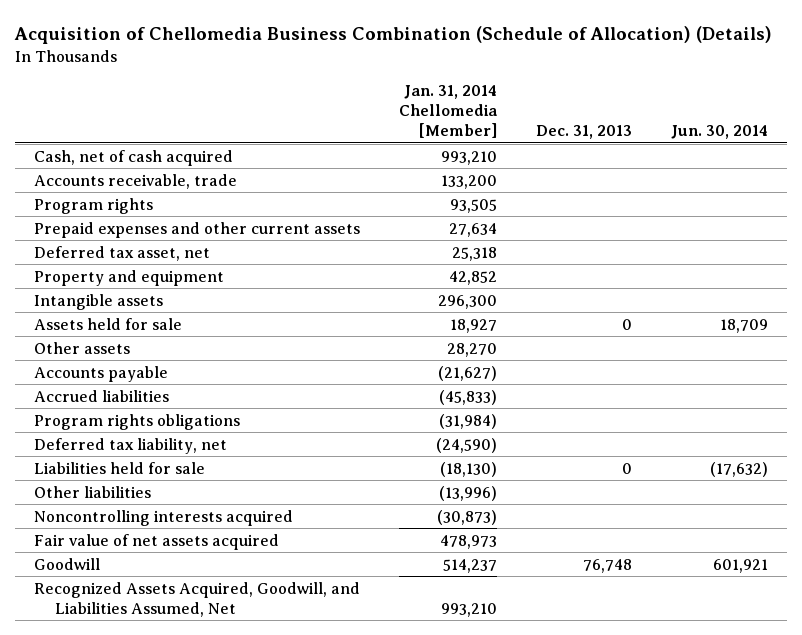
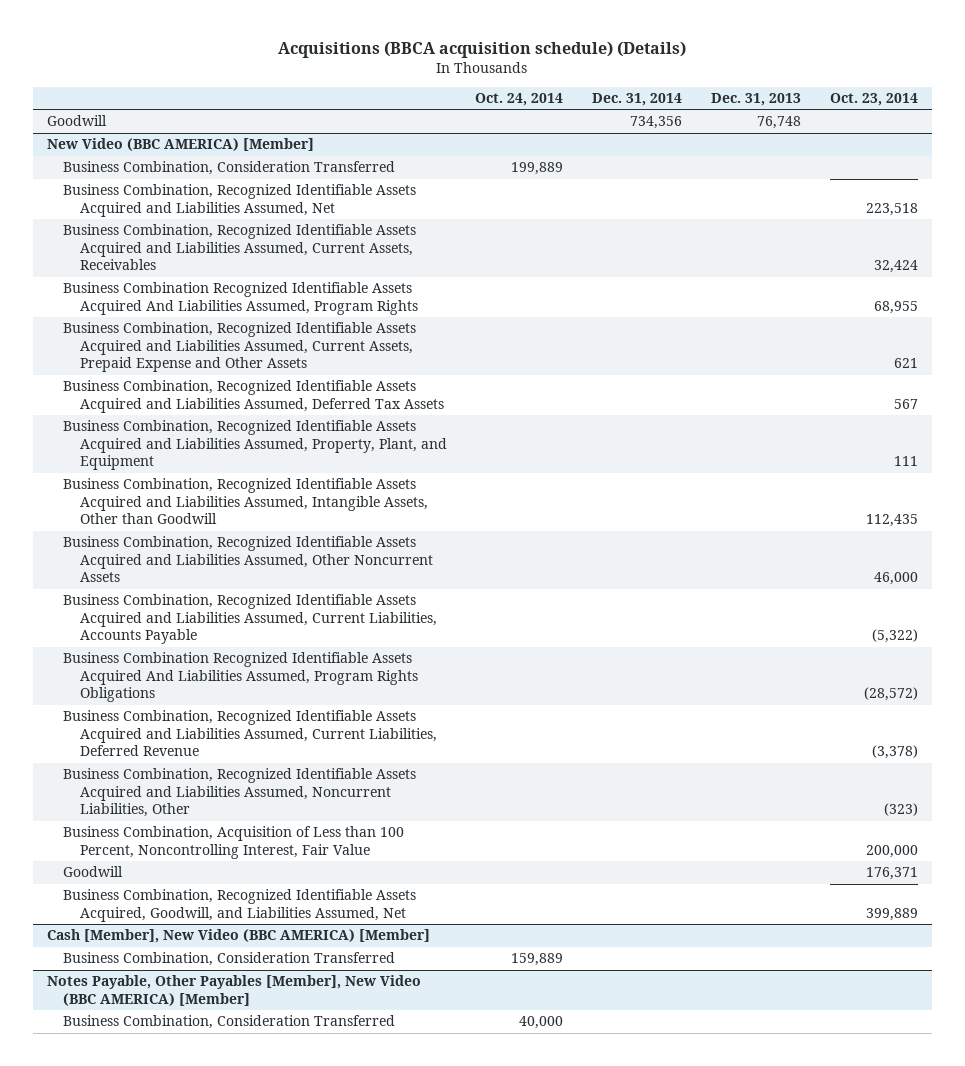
[14,26,773,45] Acquisition of Chellomedia Business Combination (Schedule of Allocation) (Details) -> [278,41,687,59] Acquisitions (BBCA acquisition schedule) (Details)
[399,84,499,139] Jan. 31, 2014 Chellomedia [Member] -> none
[670,125,768,140] Jun. 30, 2014 -> none
none -> [475,92,564,106] Oct. 24, 2014
none -> [592,92,683,106] Dec. 31, 2014
none -> [829,92,918,106] Oct. 23, 2014
[34,149,234,166] Cash, net of cash acquired -> none
[34,173,238,189] Accounts receivable, trade -> none
[34,197,154,214] Program rights -> none
[34,221,361,238] Prepaid expenses and other current assets -> none
[34,245,211,261] Deferred tax asset, net -> none
[34,269,225,286] Property and equipment -> none
[34,293,164,310] Intangible assets -> none
[34,317,183,330] Assets held for sale -> none
[34,341,131,354] Other assets -> none
[34,365,169,382] Accounts payable -> none
[34,389,170,402] Accrued liabilities -> none
[34,413,241,430] Program rights obligations -> none
[34,437,228,454] Deferred tax liability, net -> none
[34,461,206,474] Liabilities held for sale -> none
[34,485,152,498] Other liabilities -> none
[34,509,294,526] Noncontrolling interests acquired -> none
[34,533,280,550] Fair value of net assets acquired -> none
[34,581,361,617] Recognized Assets Acquired, Goodwill, and Liabilities Assumed, Net -> none
none -> [47,138,315,152] New Video (BBC AMERICA) [Member]
none -> [63,161,396,176] Business Combination, Consideration Transferred
none -> [63,184,417,217] Business Combination, Recognized Identifiable Assets Acquired and Liabilities Assumed, Net
none -> [63,224,417,271] Business Combination, Recognized Identifiable Assets Acquired and Liabilities Assumed, Current Assets, Receivables
none -> [63,282,418,315] Business Combination Recognized Identifiable Assets Acquired And Liabilities Assumed, Program Rights
none -> [63,322,417,373] Business Combination, Recognized Identifiable Assets Acquired and Liabilities Assumed, Current Assets, Prepaid Expense and Other Assets
none -> [63,380,444,413] Business Combination, Recognized Identifiable Assets Acquired and Liabilities Assumed, Deferred Tax Assets
none -> [63,420,447,471] Business Combination, Recognized Identifiable Assets Acquired and Liabilities Assumed, Property, Plant, and Equipment
none -> [63,478,428,525] Business Combination, Recognized Identifiable Assets Acquired and Liabilities Assumed, Intangible Assets, Other than Goodwill
none -> [63,536,433,583] Business Combination, Recognized Identifiable Assets Acquired and Liabilities Assumed, Other Noncurrent Assets
none -> [63,594,437,645] Business Combination, Recognized Identifiable Assets Acquired and Liabilities Assumed, Current Liabilities, Accounts Payable
none -> [63,652,418,703] Business Combination Recognized Identifiable Assets Acquired And Liabilities Assumed, Program Rights Obligations
none -> [63,710,437,757] Business Combination, Recognized Identifiable Assets Acquired and Liabilities Assumed, Current Liabilities, Deferred Revenue
none -> [63,768,417,818] Business Combination, Recognized Identifiable Assets Acquired and Liabilities Assumed, Noncurrent Liabilities, Other
none -> [63,826,405,859] Business Combination, Acquisition of Less than 100 Percent, Noncontrolling Interest, Fair Value
none -> [63,866,124,878] Goodwill
none -> [63,889,417,922] Business Combination, Recognized Identifiable Assets Acquired, Goodwill, and Liabilities Assumed, Net
none -> [47,929,431,944] Cash [Member], New Video (BBC AMERICA) [Member]
none -> [63,952,396,967] Business Combination, Consideration Transferred
none -> [47,975,422,1006] Notes Payable, Other Payables [Member], New Video (BBC AMERICA) [Member]
none -> [63,1015,396,1030] Business Combination, Consideration Transferred

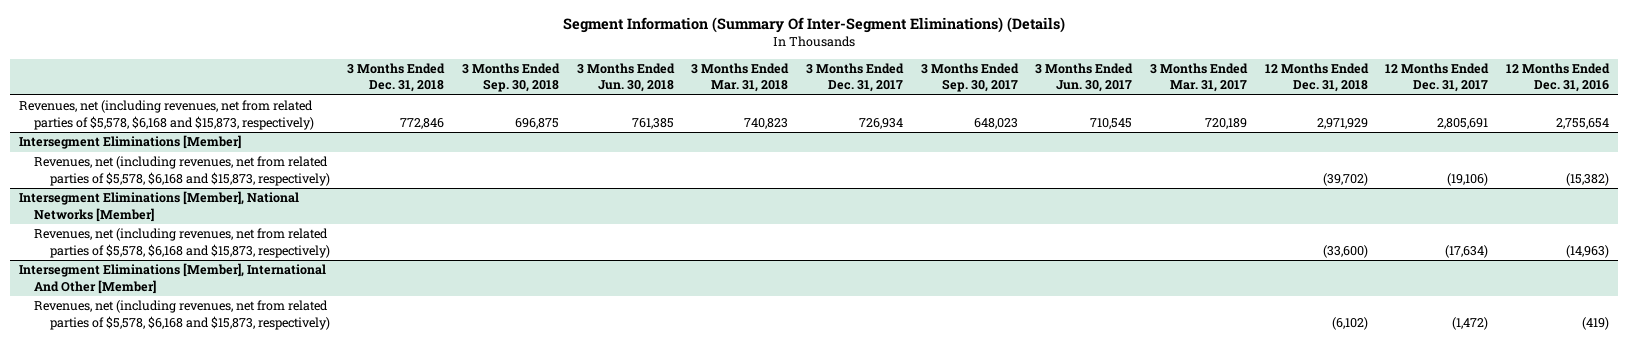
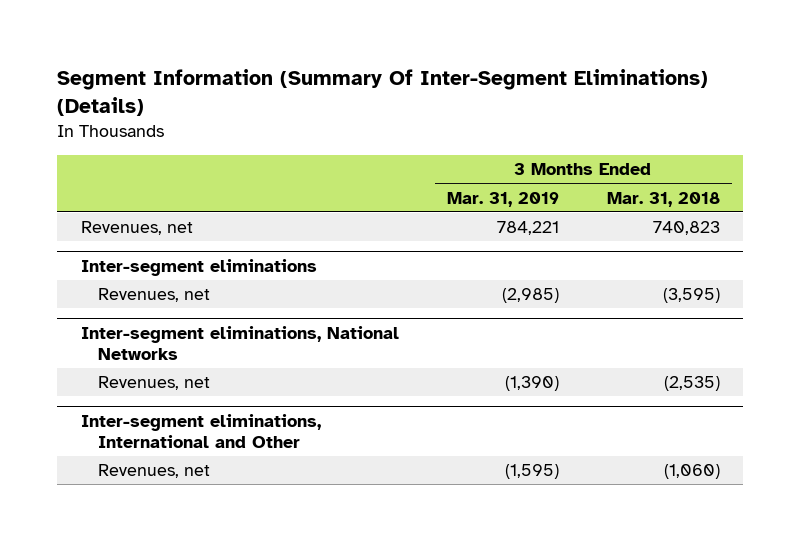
[347,63,446,93] 3 Months Ended Dec. 31, 2018 -> none
[462,63,561,93] 3 Months Ended Sep. 30, 2018 -> none
[576,63,675,93] 3 Months Ended Jun. 30, 2018 -> none
[806,63,905,93] 3 Months Ended Dec. 31, 2017 -> none
[920,63,1019,93] 3 Months Ended Sep. 30, 2017 -> none
[1035,63,1134,93] 3 Months Ended Jun. 30, 2017 -> none
[1149,63,1248,93] 3 Months Ended Mar. 31, 2017 -> none
[1264,63,1369,93] 12 Months Ended Dec. 31, 2018 -> none
[1385,63,1490,93] 12 Months Ended Dec. 31, 2017 -> none
[1505,63,1610,93] 12 Months Ended Dec. 31, 2016 -> none
none -> [446,191,559,207] Mar. 31, 2019
[34,156,330,186] Revenues, net (including revenues, net from related parties of $5,578, $6,168 and $15,873, respectively) -> none
[34,228,330,258] Revenues, net (including revenues, net from related parties of $5,578, $6,168 and $15,873, respectively) -> none
[34,300,330,330] Revenues, net (including revenues, net from related parties of $5,578, $6,168 and $15,873, respectively) -> none
[18,100,315,130] Revenues, net (including revenues, net from related parties of $5,578, $6,168 and $15,873, respectively) -> [81,221,194,236] Revenues, net
[18,135,241,150] Intersegment Eliminations [Member] -> [81,258,318,276] Inter-segment eliminations
none -> [98,288,211,303] Revenues, net
[18,191,299,222] Intersegment Eliminations [Member], National Networks [Member] -> [81,325,400,360] Inter-segment eliminations, National Networks
none -> [98,376,211,391] Revenues, net
[18,263,326,294] Intersegment Eliminations [Member], International And Other [Member] -> [81,413,322,448] Inter-segment eliminations, International and Other
none -> [98,464,211,479] Revenues, net

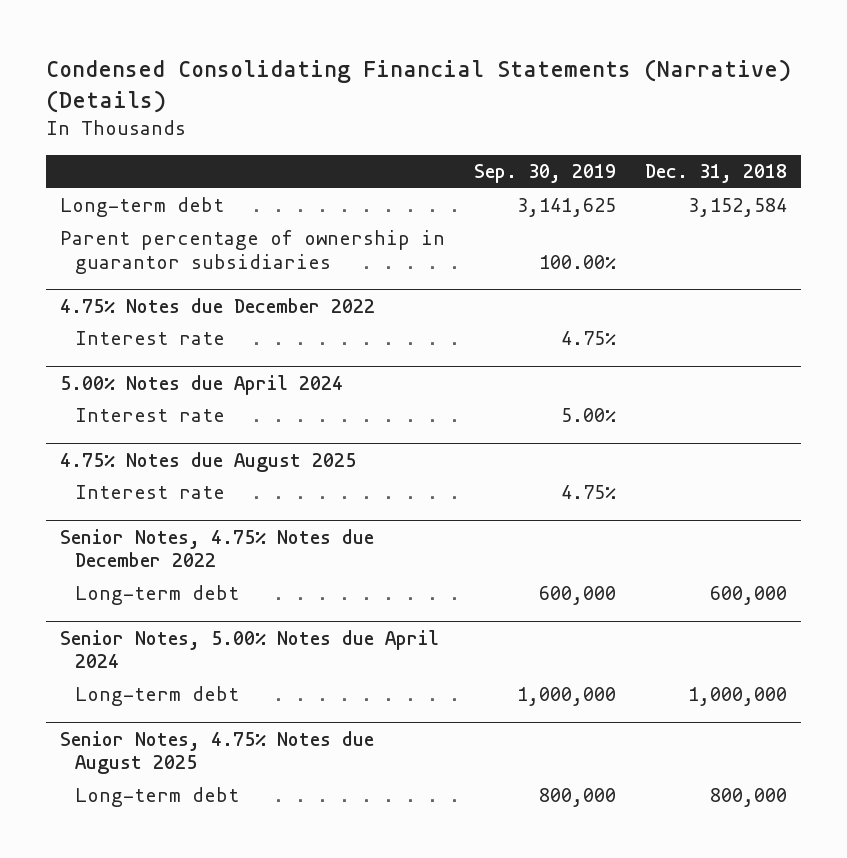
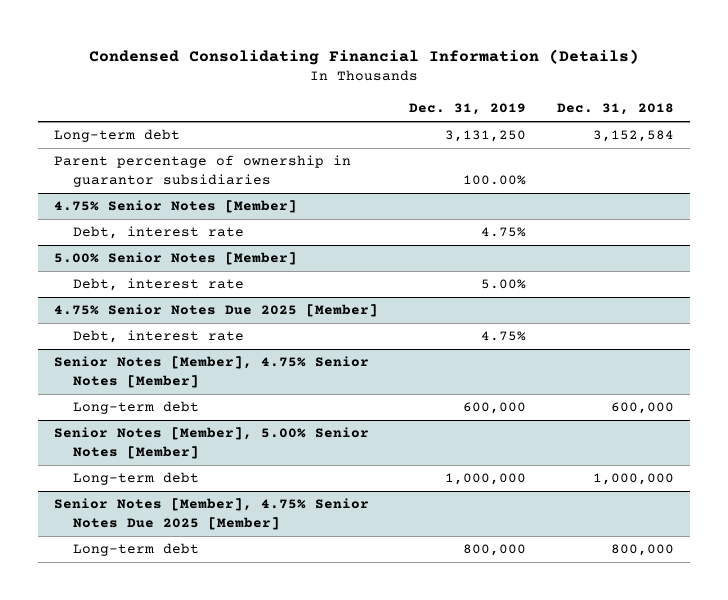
[45,59,791,114] Condensed Consolidating Financial Statements (Narrative) (Details) -> [88,48,639,65] Condensed Consolidating Financial Information (Details)
[473,164,616,184] Sep. 30, 2019 -> none
none -> [408,103,526,116] Dec. 31, 2019
[60,297,376,313] 4.75% Notes due December 2022 -> [53,200,297,214] 4.75% Senior Notes [Member]
[75,331,226,346] Interest rate -> [72,226,244,240] Debt, interest rate
[60,374,344,395] 5.00% Notes due April 2024 -> [53,252,297,266] 5.00% Senior Notes [Member]
[75,408,226,423] Interest rate -> [72,278,244,292] Debt, interest rate
[60,451,357,472] 4.75% Notes due August 2025 -> [53,304,378,318] 4.75% Senior Notes Due 2025 [Member]
[75,485,226,500] Interest rate -> [72,330,244,344] Debt, interest rate
[60,528,375,568] Senior Notes, 4.75% Notes due December 2022 -> [53,356,369,388] Senior Notes [Member], 4.75% Senior Notes [Member]
[60,629,440,669] Senior Notes, 5.00% Notes due April 2024 -> [53,427,369,459] Senior Notes [Member], 5.00% Senior Notes [Member]
[60,730,375,775] Senior Notes, 4.75% Notes due August 2025 -> [53,498,369,530] Senior Notes [Member], 4.75% Senior Notes Due 2025 [Member]

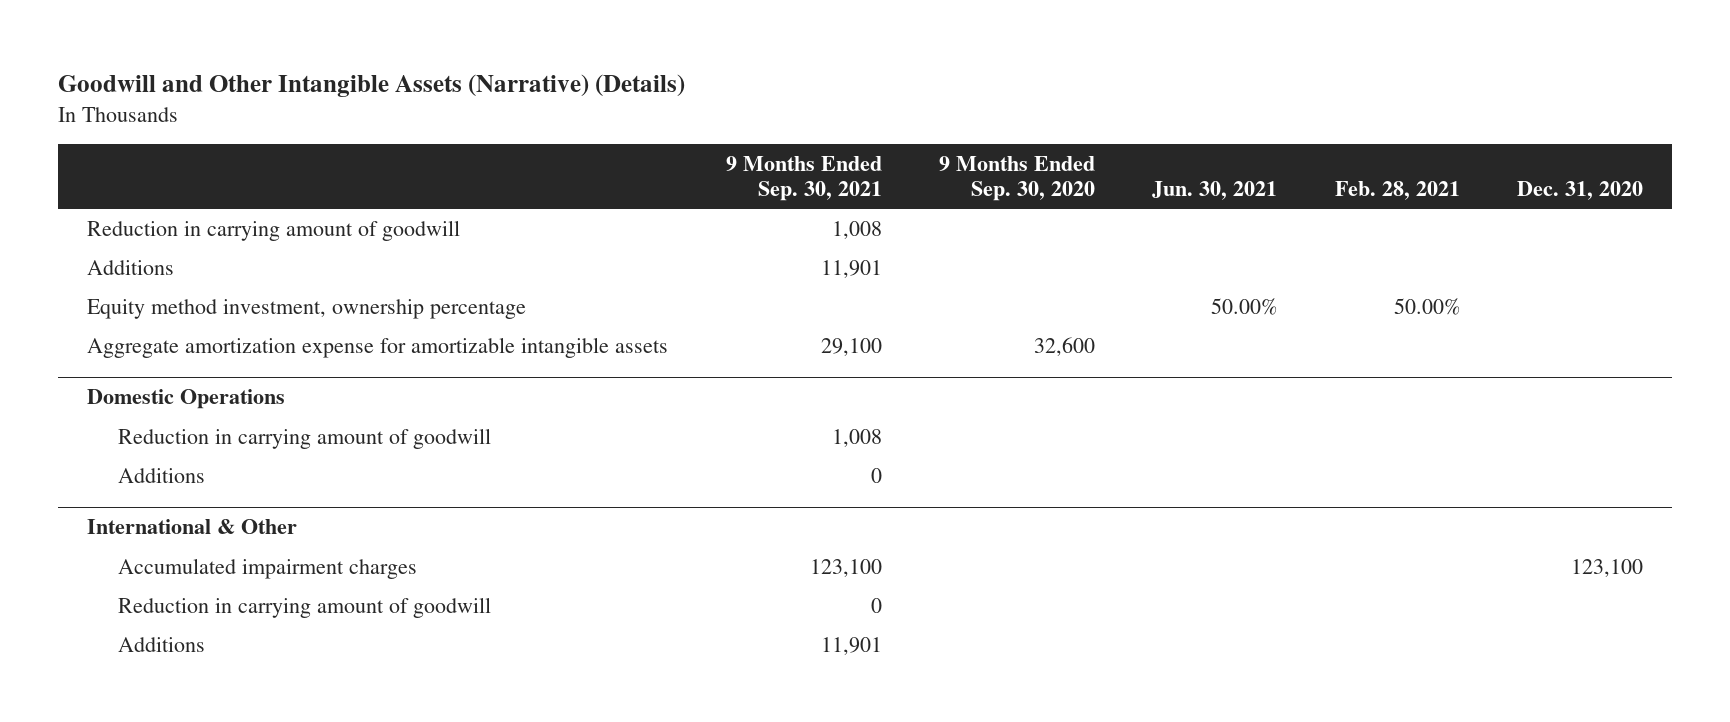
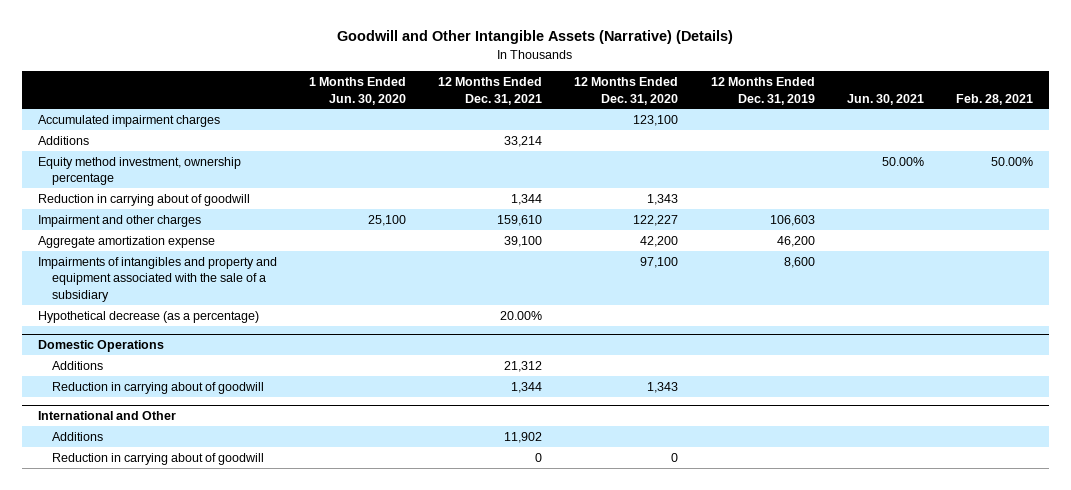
[725,155,882,202] 9 Months Ended Sep. 30, 2021 -> none
[939,155,1096,202] 9 Months Ended Sep. 30, 2020 -> none
[1517,181,1644,201] Dec. 31, 2020 -> none
none -> [308,77,406,105] 1 Months Ended Jun. 30, 2020
none -> [438,77,543,105] 12 Months Ended Dec. 31, 2021
none -> [574,77,679,105] 12 Months Ended Dec. 31, 2020
none -> [710,77,815,105] 12 Months Ended Dec. 31, 2019
[87,219,461,241] Reduction in carrying amount of goodwill -> none
none -> [37,114,220,127] Accumulated impairment charges
none -> [37,193,250,206] Reduction in carrying about of goodwill
none -> [37,214,201,227] Impairment and other charges
[87,336,669,358] Aggregate amortization expense for amortizable intangible assets -> [37,235,215,248] Aggregate amortization expense
none -> [37,256,277,302] Impairments of intangibles and property and equipment associated with the sale of a subsidiary
none -> [37,310,259,323] Hypothetical decrease (as a percentage)
[117,427,491,449] Reduction in carrying amount of goodwill -> none
[117,557,417,579] Accumulated impairment charges -> none
[117,596,491,618] Reduction in carrying amount of goodwill -> none
none -> [51,381,264,394] Reduction in carrying about of goodwill
[87,519,298,535] International & Other -> [37,410,176,420] International and Other
none -> [51,452,264,465] Reduction in carrying about of goodwill

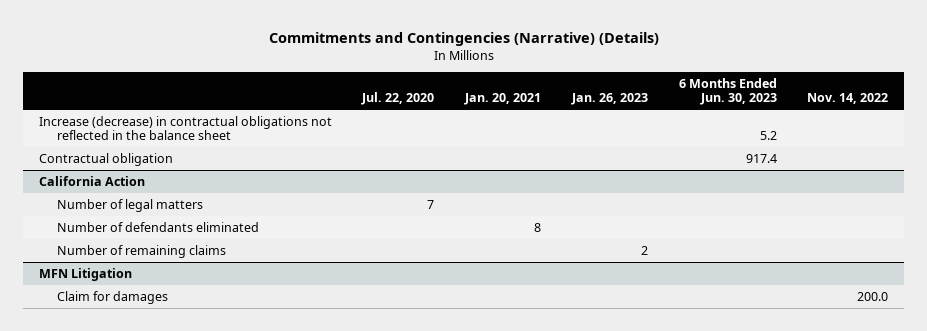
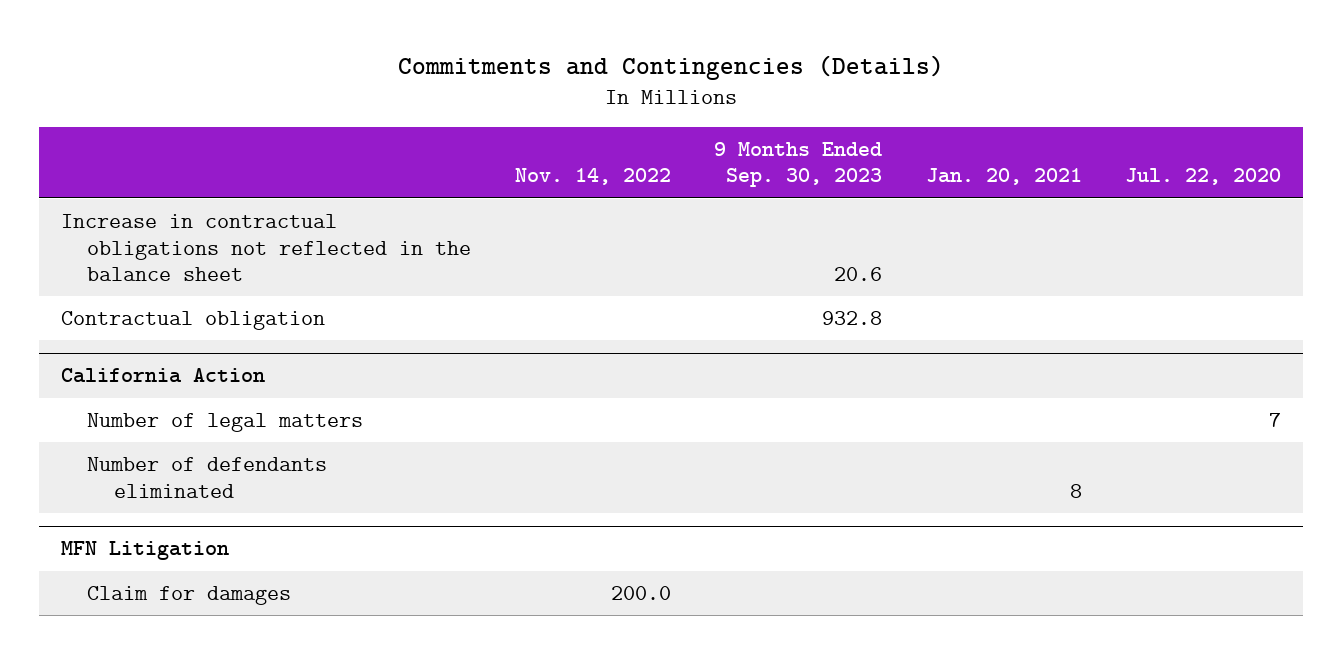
[268,31,659,46] Commitments and Contingencies (Narrative) (Details) -> [397,55,944,81] Commitments and Contingencies (Details)
[570,93,648,106] Jan. 26, 2023 -> none
[678,77,777,106] 6 Months Ended Jun. 30, 2023 -> none
none -> [714,141,883,188] 9 Months Ended Sep. 30, 2023
[38,115,332,141] Increase (decrease) in contractual obligations not reflected in the balance sheet -> [61,213,472,282] Increase in contractual obligations not reflected in the balance sheet
[57,244,227,258] Number of remaining claims -> none

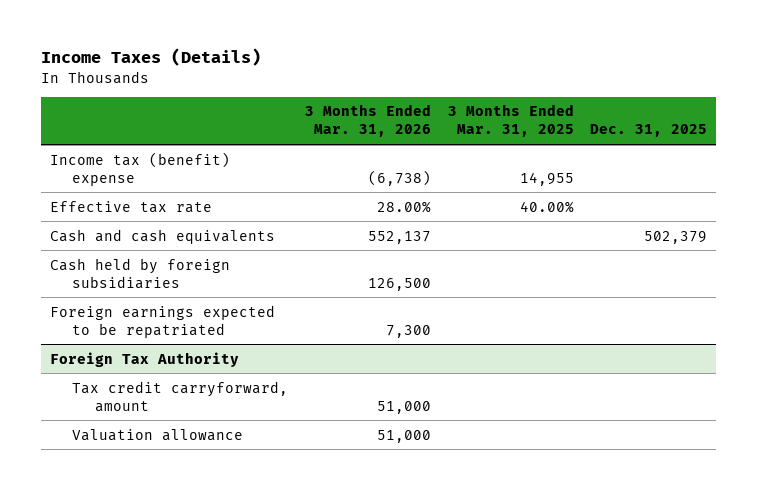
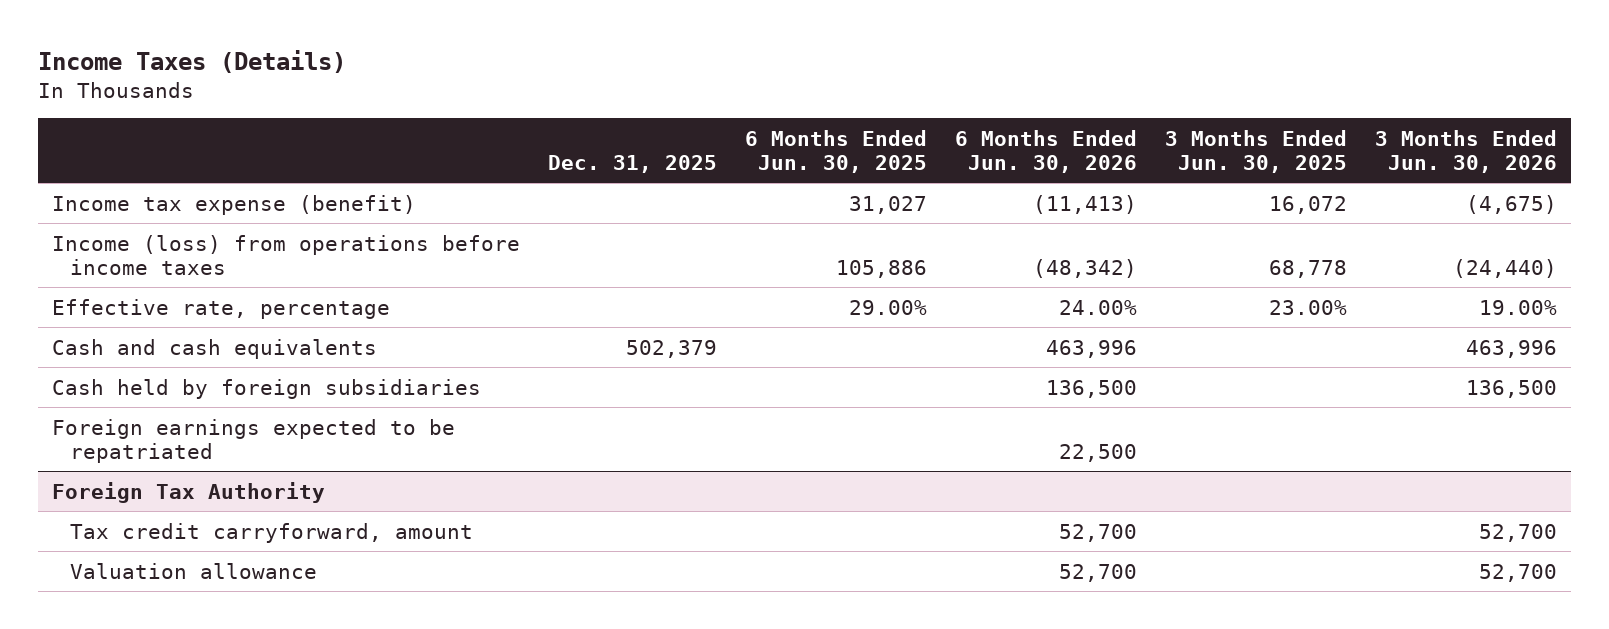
[304,104,431,138] 3 Months Ended Mar. 31, 2026 -> none
[447,104,574,138] 3 Months Ended Mar. 31, 2025 -> none
none -> [744,129,927,173] 6 Months Ended Jun. 30, 2025
none -> [954,129,1137,173] 6 Months Ended Jun. 30, 2026
none -> [1164,129,1347,173] 3 Months Ended Jun. 30, 2025
none -> [1374,129,1557,173] 3 Months Ended Jun. 30, 2026
[49,151,230,186] Income tax (benefit) expense -> [52,194,417,215] Income tax expense (benefit)
none -> [52,234,521,275] Income (loss) from operations before income taxes
[49,200,212,213] Effective tax rate -> [52,298,391,319] Effective rate, percentage

